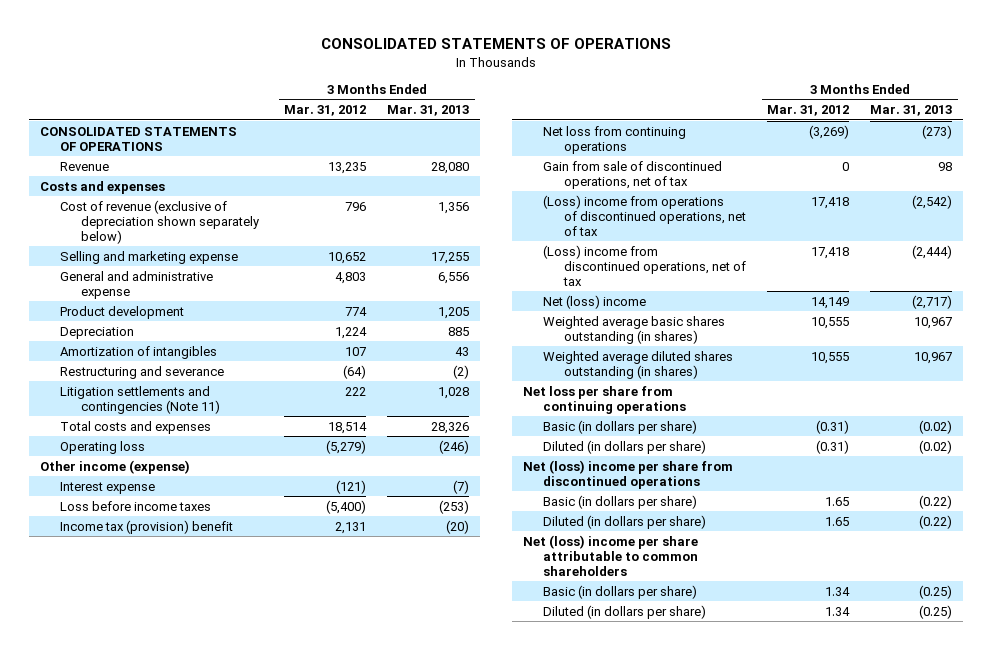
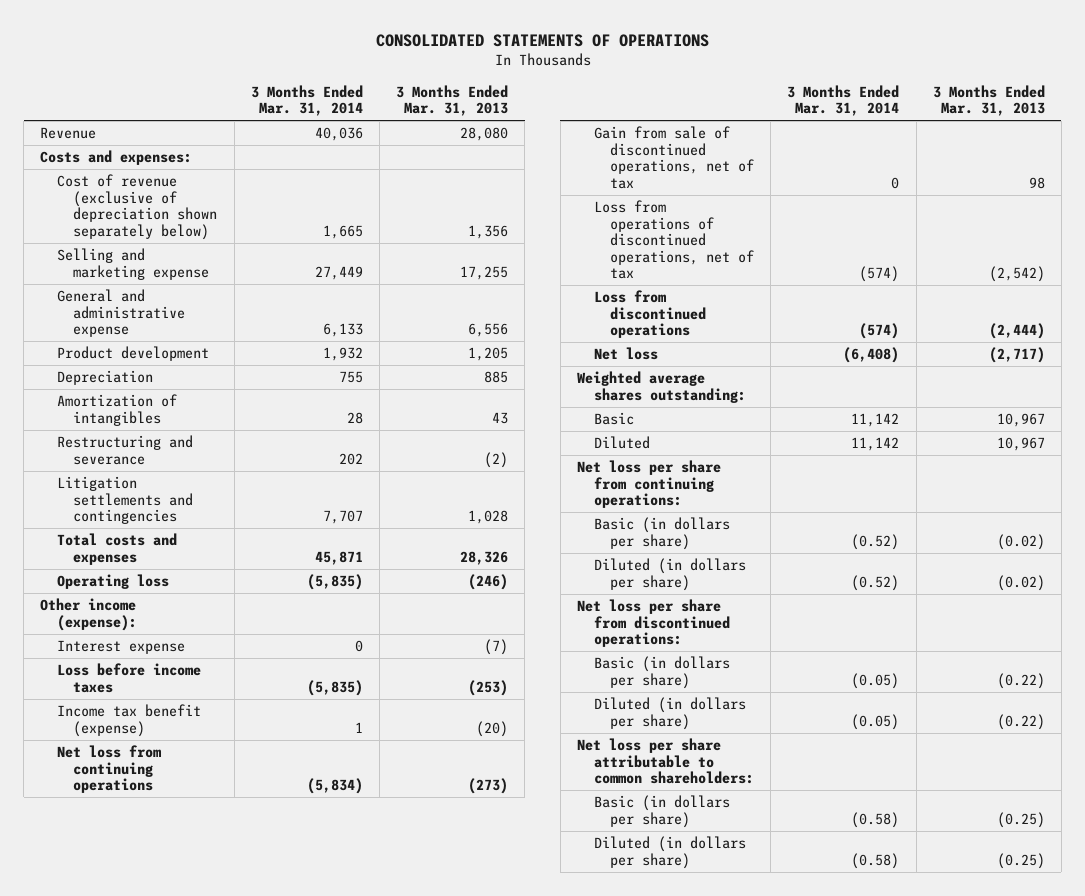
[284,105,367,117] Mar. 31, 2012 -> none
none -> [250,84,363,117] 3 Months Ended Mar. 31, 2014
[40,126,238,151] CONSOLIDATED STATEMENTS OF OPERATIONS -> none
[40,180,166,194] Costs and expenses -> [40,150,193,166] Costs and expenses:
[60,385,220,414] Litigation settlements and contingencies (Note 11) -> [56,476,194,525] Litigation settlements and contingencies
[40,459,191,474] Other income (expense) -> [40,598,137,631] Other income (expense):
[60,519,234,534] Income tax (provision) benefit -> [56,704,201,737] Income tax benefit (expense)
[543,194,746,236] (Loss) income from operations of discontinued operations, net of tax -> [593,200,755,280] Loss from operations of discontinued operations, net of tax
[543,244,746,286] (Loss) income from discontinued operations, net of tax -> [593,290,707,339] Loss from discontinued operations
[543,294,647,309] Net (loss) income -> [593,347,658,361] Net loss
none -> [577,371,746,403] Weighted average shares outstanding:
[543,315,726,344] Weighted average basic shares outstanding (in shares) -> [593,412,634,426] Basic
[543,350,734,379] Weighted average diluted shares outstanding (in shares) -> [593,436,650,450] Diluted
[523,385,687,414] Net loss per share from continuing operations -> [577,460,722,509] Net loss per share from continuing operations:
[523,459,734,489] Net (loss) income per share from discontinued operations -> [577,599,730,648] Net loss per share from discontinued operations:
[523,534,699,576] Net (loss) income per share attributable to common shareholders -> [577,738,754,785] Net loss per share attributable to common shareholders:

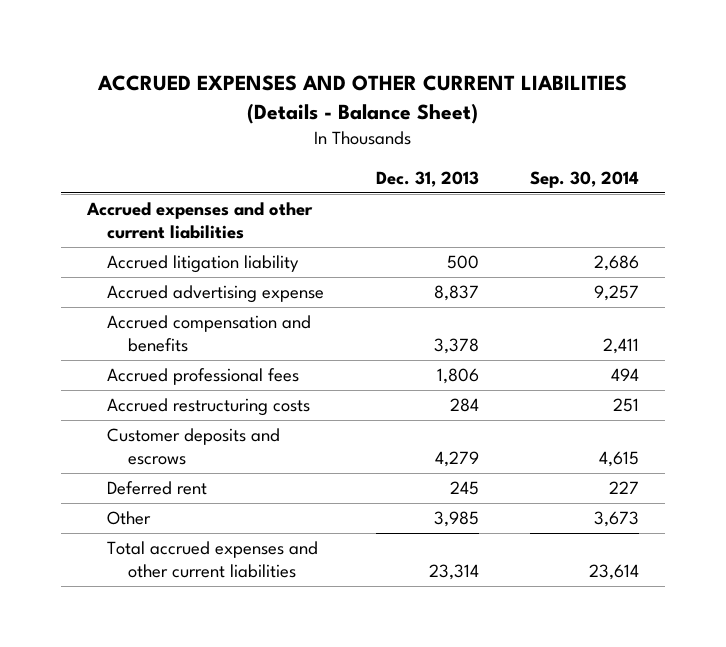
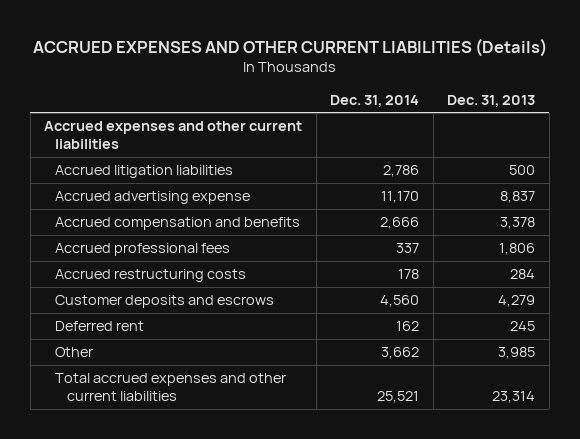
[96,75,627,124] ACCRUED EXPENSES AND OTHER CURRENT LIABILITIES (Details - Balance Sheet) -> [32,37,547,57] ACCRUED EXPENSES AND OTHER CURRENT LIABILITIES (Details)
[529,170,639,188] Sep. 30, 2014 -> none
none -> [330,94,420,107] Dec. 31, 2014
[107,255,300,274] Accrued litigation liability -> [55,165,234,179] Accrued litigation liabilities

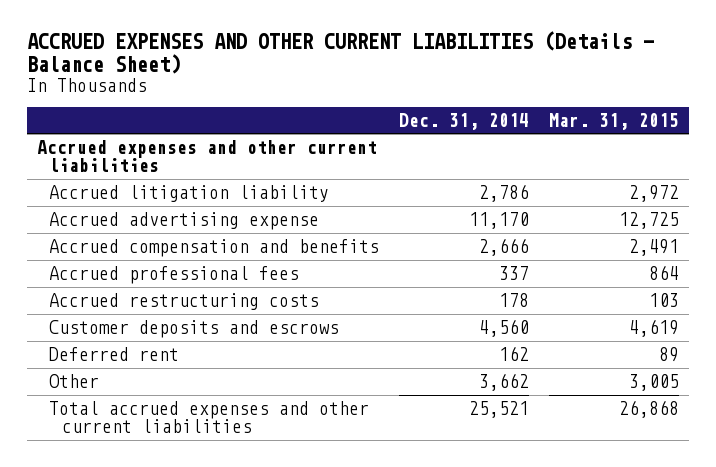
[32,37,547,57] ACCRUED EXPENSES AND OTHER CURRENT LIABILITIES (Details) -> [26,31,654,75] ACCRUED EXPENSES AND OTHER CURRENT LIABILITIES (Details - Balance Sheet)
[447,94,536,107] Dec. 31, 2013 -> none
none -> [549,112,680,130] Mar. 31, 2015
[55,165,234,179] Accrued litigation liabilities -> [49,185,330,203] Accrued litigation liability

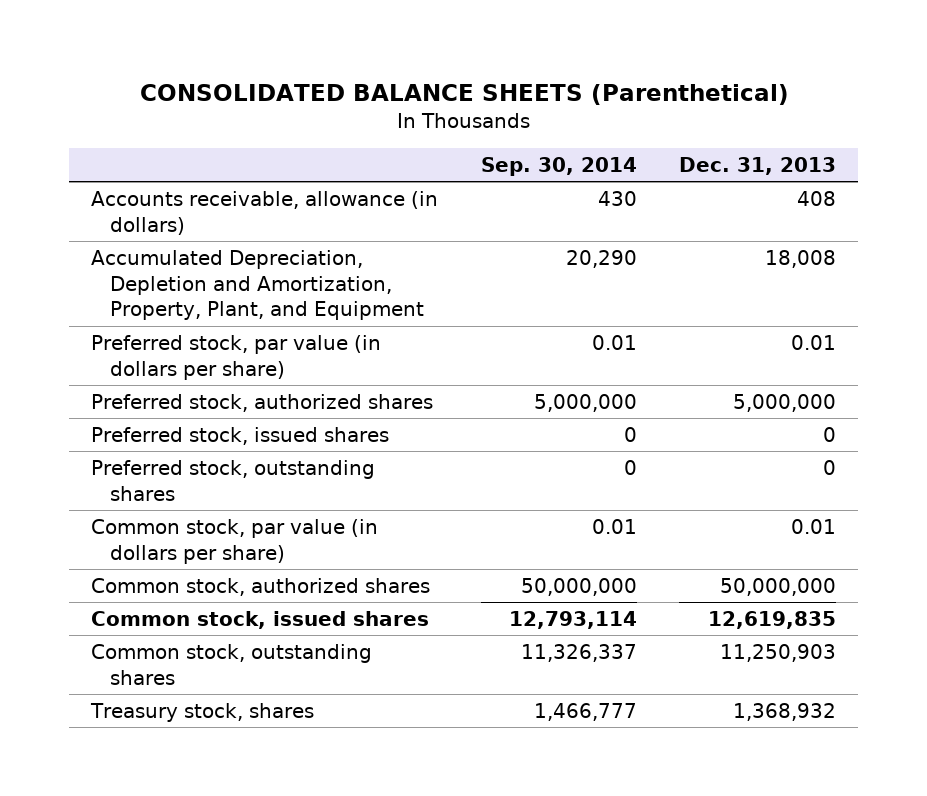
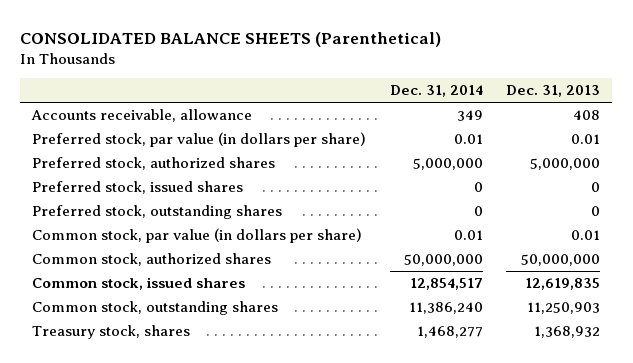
[480,156,637,176] Sep. 30, 2014 -> none
none -> [389,85,483,98] Dec. 31, 2014
[90,249,424,321] Accumulated Depreciation, Depletion and Amortization, Property, Plant, and Equipment -> none
[90,190,438,235] Accounts receivable, allowance (in dollars) -> [31,109,253,123] Accounts receivable, allowance

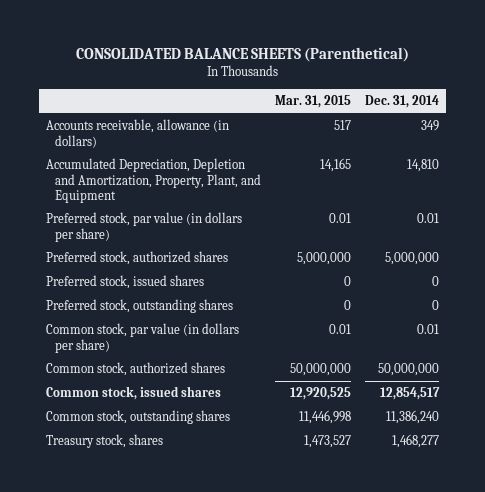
[506,85,601,98] Dec. 31, 2013 -> none
none -> [275,94,352,108] Mar. 31, 2015
[31,109,253,123] Accounts receivable, allowance -> [45,119,229,148] Accounts receivable, allowance (in dollars)
none -> [45,158,262,203] Accumulated Depreciation, Depletion and Amortization, Property, Plant, and Equipment

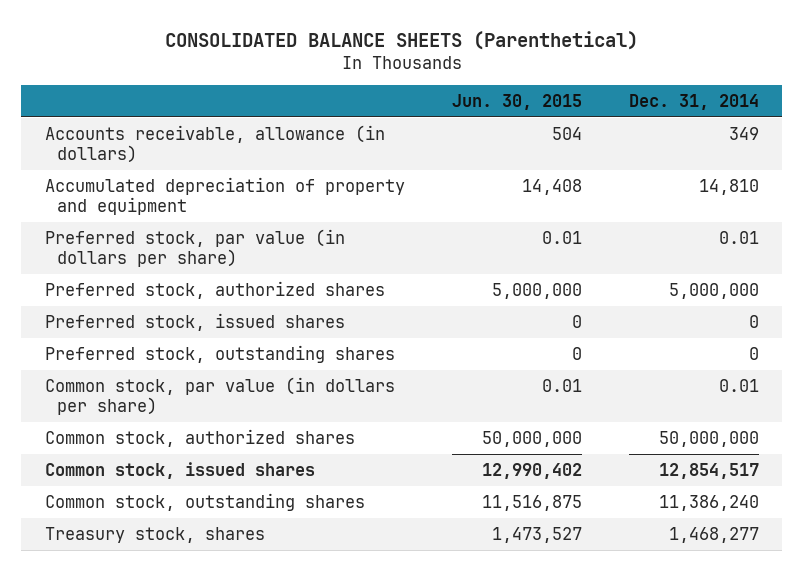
[275,94,352,108] Mar. 31, 2015 -> none
none -> [451,93,582,110] Jun. 30, 2015
[45,158,262,203] Accumulated Depreciation, Depletion and Amortization, Property, Plant, and Equipment -> [44,176,405,215] Accumulated depreciation of property and equipment

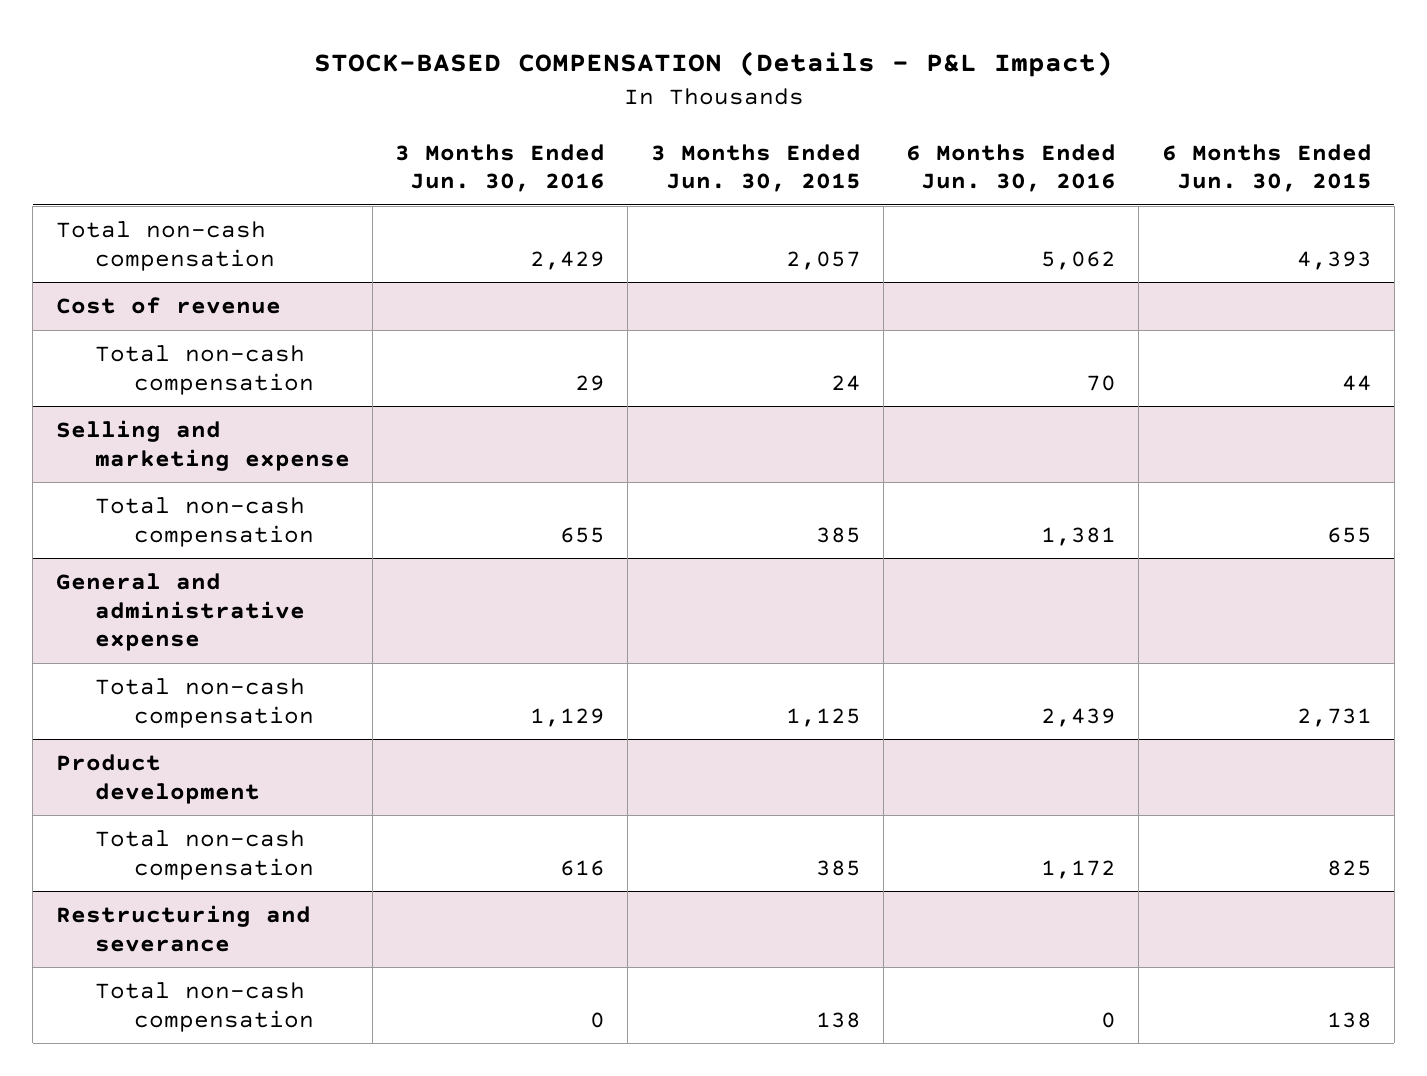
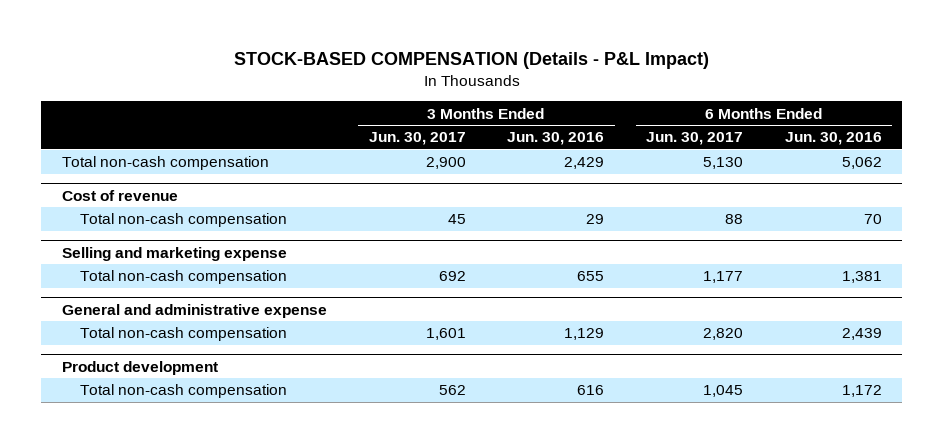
[650,143,861,193] 3 Months Ended Jun. 30, 2015 -> none
[1161,143,1372,193] 6 Months Ended Jun. 30, 2015 -> none
none -> [368,132,466,146] Jun. 30, 2017
none -> [645,132,743,146] Jun. 30, 2017
[55,905,311,952] Restructuring and severance -> none
[94,982,314,1032] Total non-cash compensation -> none

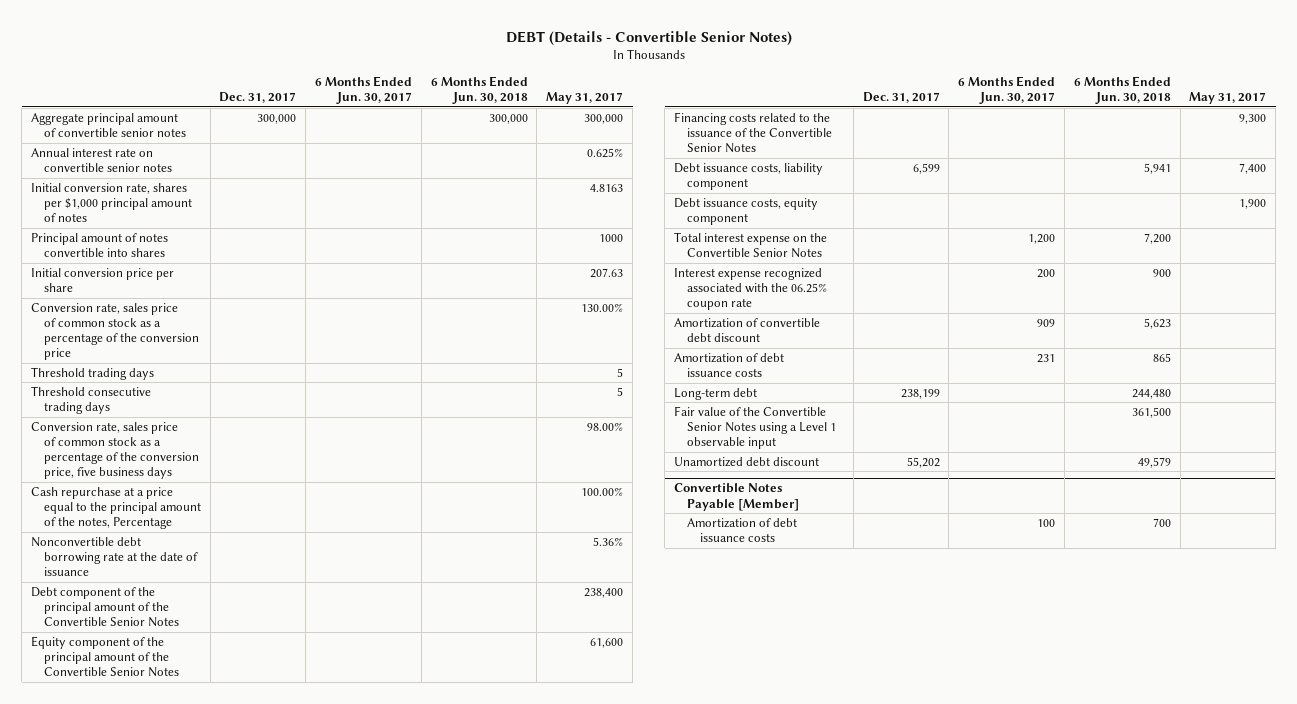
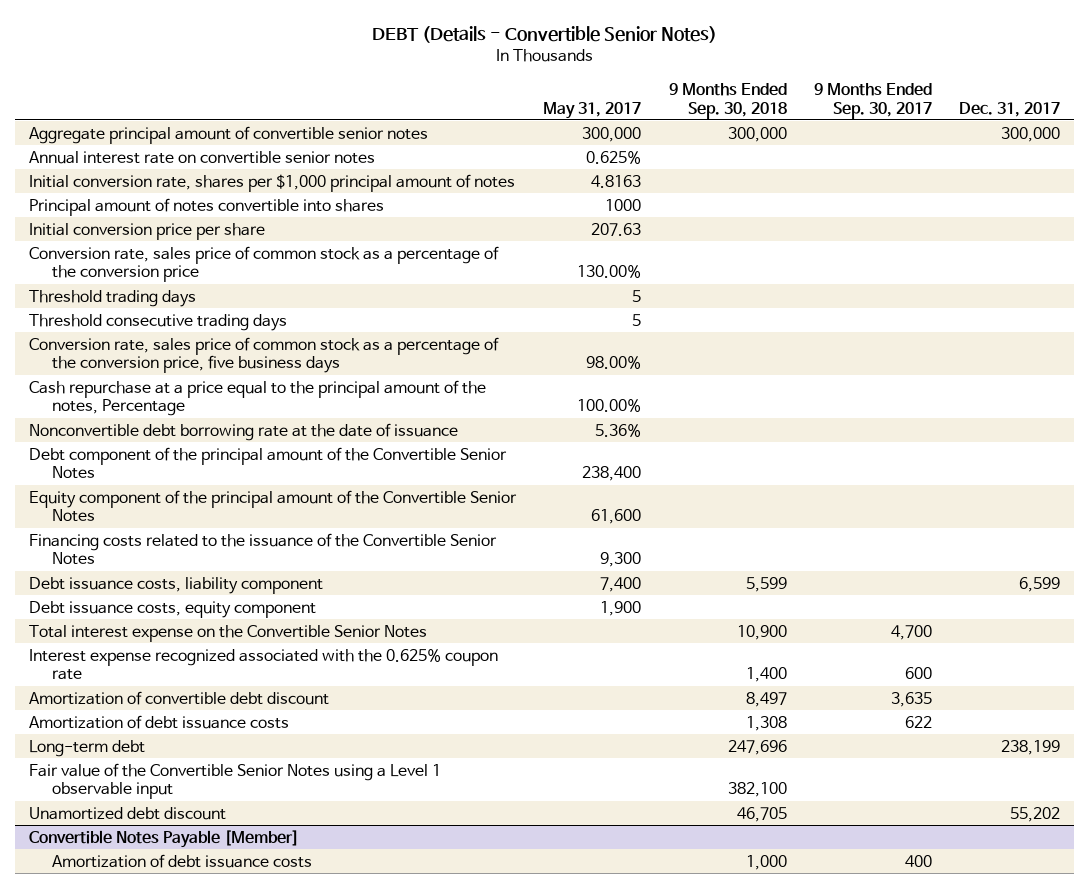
[315,75,413,105] 6 Months Ended Jun. 30, 2017 -> none
[430,75,528,105] 6 Months Ended Jun. 30, 2018 -> none
none -> [668,82,787,119] 9 Months Ended Sep. 30, 2018
none -> [814,82,933,119] 9 Months Ended Sep. 30, 2017
[674,267,827,311] Interest expense recognized associated with the 06.25% coupon rate -> [28,648,498,681] Interest expense recognized associated with the 0.625% coupon rate

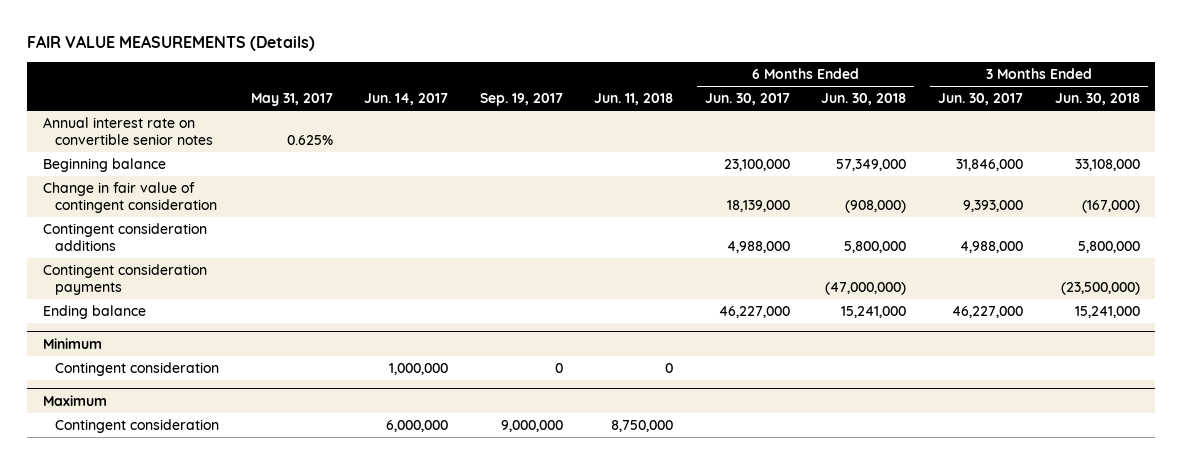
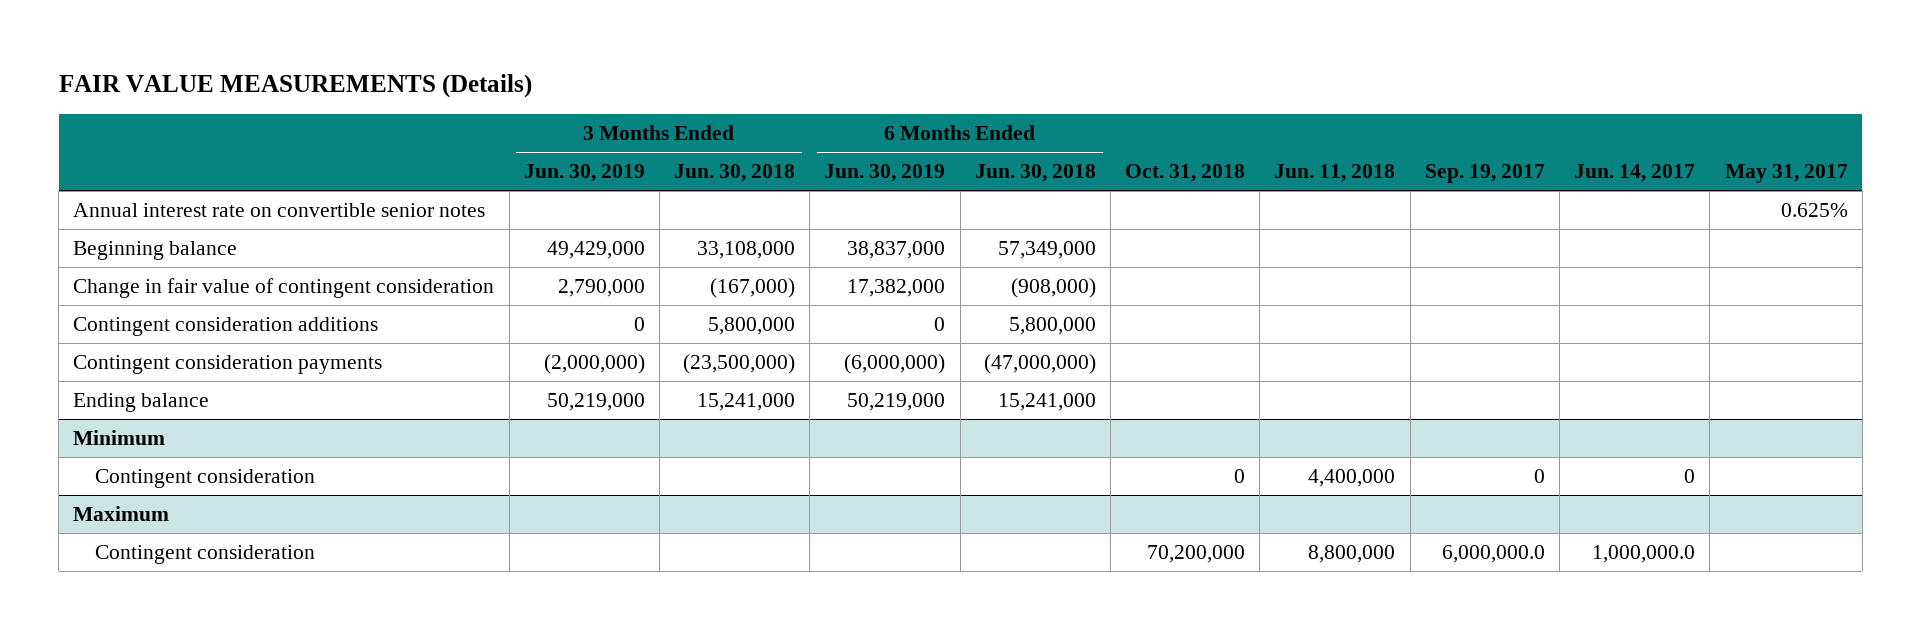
[704,93,790,106] Jun. 30, 2017 -> none
[938,93,1024,106] Jun. 30, 2017 -> none
none -> [523,164,645,183] Jun. 30, 2019
none -> [824,164,946,183] Jun. 30, 2019
none -> [1125,164,1246,183] Oct. 31, 2018
[389,362,449,375] 1,000,000 -> [1684,469,1696,484] 0
[665,362,674,373] 0 -> [1308,469,1396,488] 4,400,000
[386,419,449,432] 6,000,000 -> [1592,545,1696,564] 1,000,000.0
[500,419,563,432] 9,000,000 -> [1441,545,1545,564] 6,000,000.0
[611,419,674,432] 8,750,000 -> [1308,545,1396,564] 8,800,000

